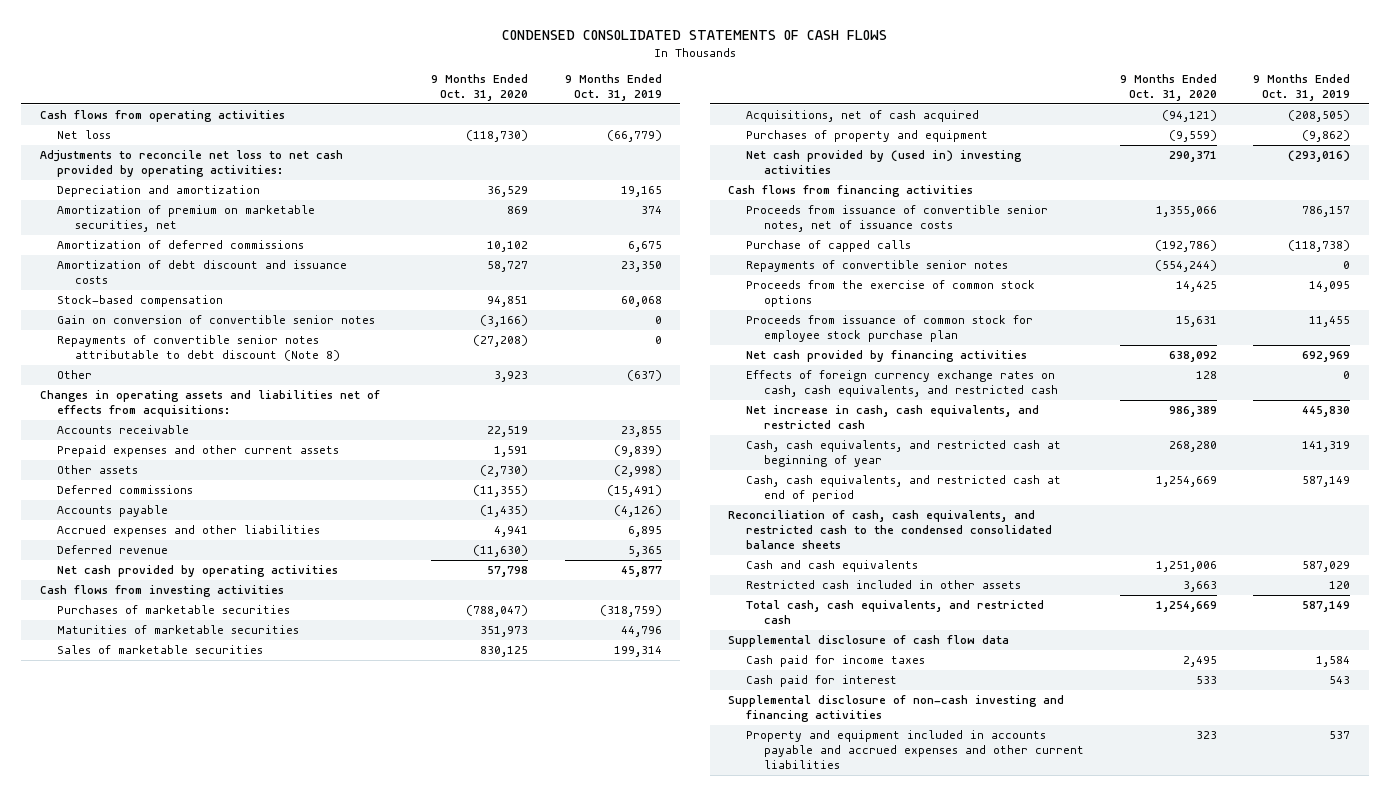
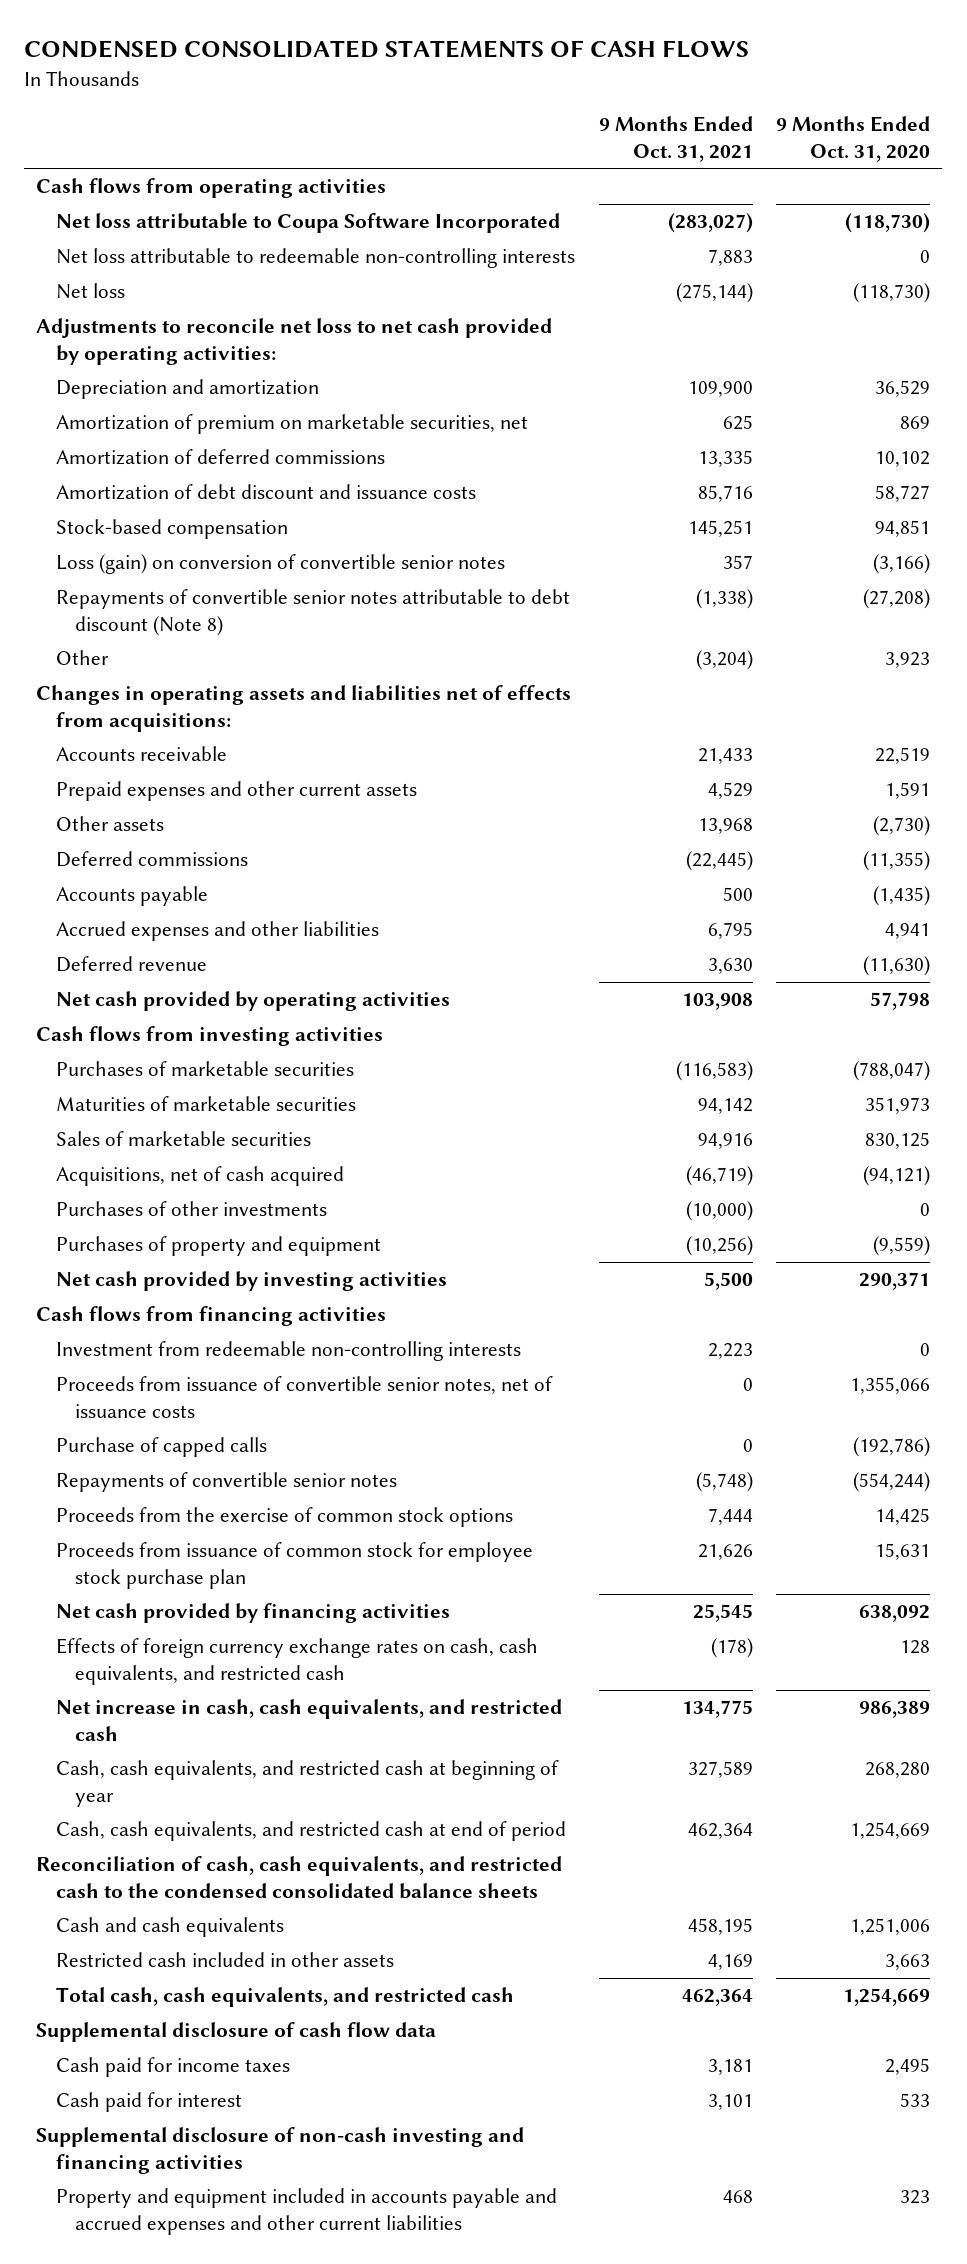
[564,73,662,101] 9 Months Ended Oct. 31, 2019 -> none
none -> [598,115,753,162] 9 Months Ended Oct. 31, 2021
none -> [55,213,560,234] Net loss attributable to Coupa Software Incorporated
none -> [55,248,575,269] Net loss attributable to redeemable non-controlling interests
[57,315,376,325] Gain on conversion of convertible senior notes -> [55,554,505,575] Loss (gain) on conversion of convertible senior notes
none -> [55,1201,327,1217] Purchases of other investments
[746,150,1023,175] Net cash provided by (used in) investing activities -> [55,1271,447,1292] Net cash provided by investing activities
none -> [55,1341,521,1362] Investment from redeemable non-controlling interests

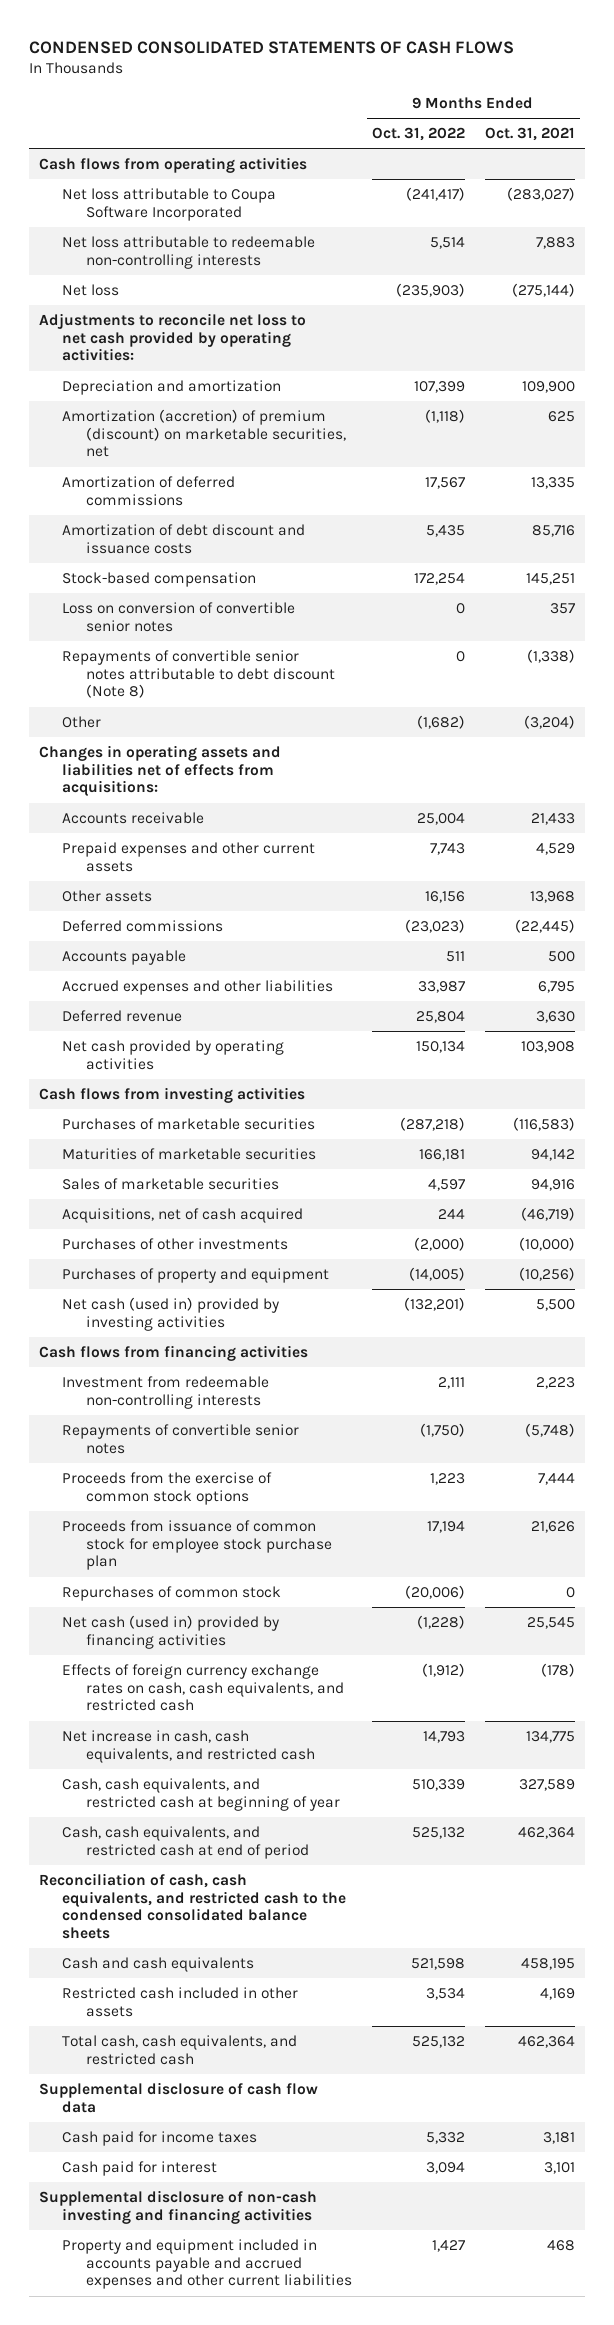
[776,115,931,162] 9 Months Ended Oct. 31, 2020 -> none
none -> [371,127,465,142] Oct. 31, 2022
[55,414,528,435] Amortization of premium on marketable securities, net -> [62,408,346,458] Amortization (accretion) of premium (discount) on marketable securities, net
[55,554,505,575] Loss (gain) on conversion of convertible senior notes -> [62,601,296,632] Loss on conversion of convertible senior notes
[55,1271,447,1292] Net cash provided by investing activities -> [62,1296,280,1331] Net cash (used in) provided by investing activities
[55,1376,553,1418] Proceeds from issuance of convertible senior notes, net of issuance costs -> none
[55,1437,267,1458] Purchase of capped calls -> none
none -> [62,1585,282,1601] Repurchases of common stock
[55,1603,450,1624] Net cash provided by financing activities -> [62,1614,280,1649] Net cash (used in) provided by financing activities

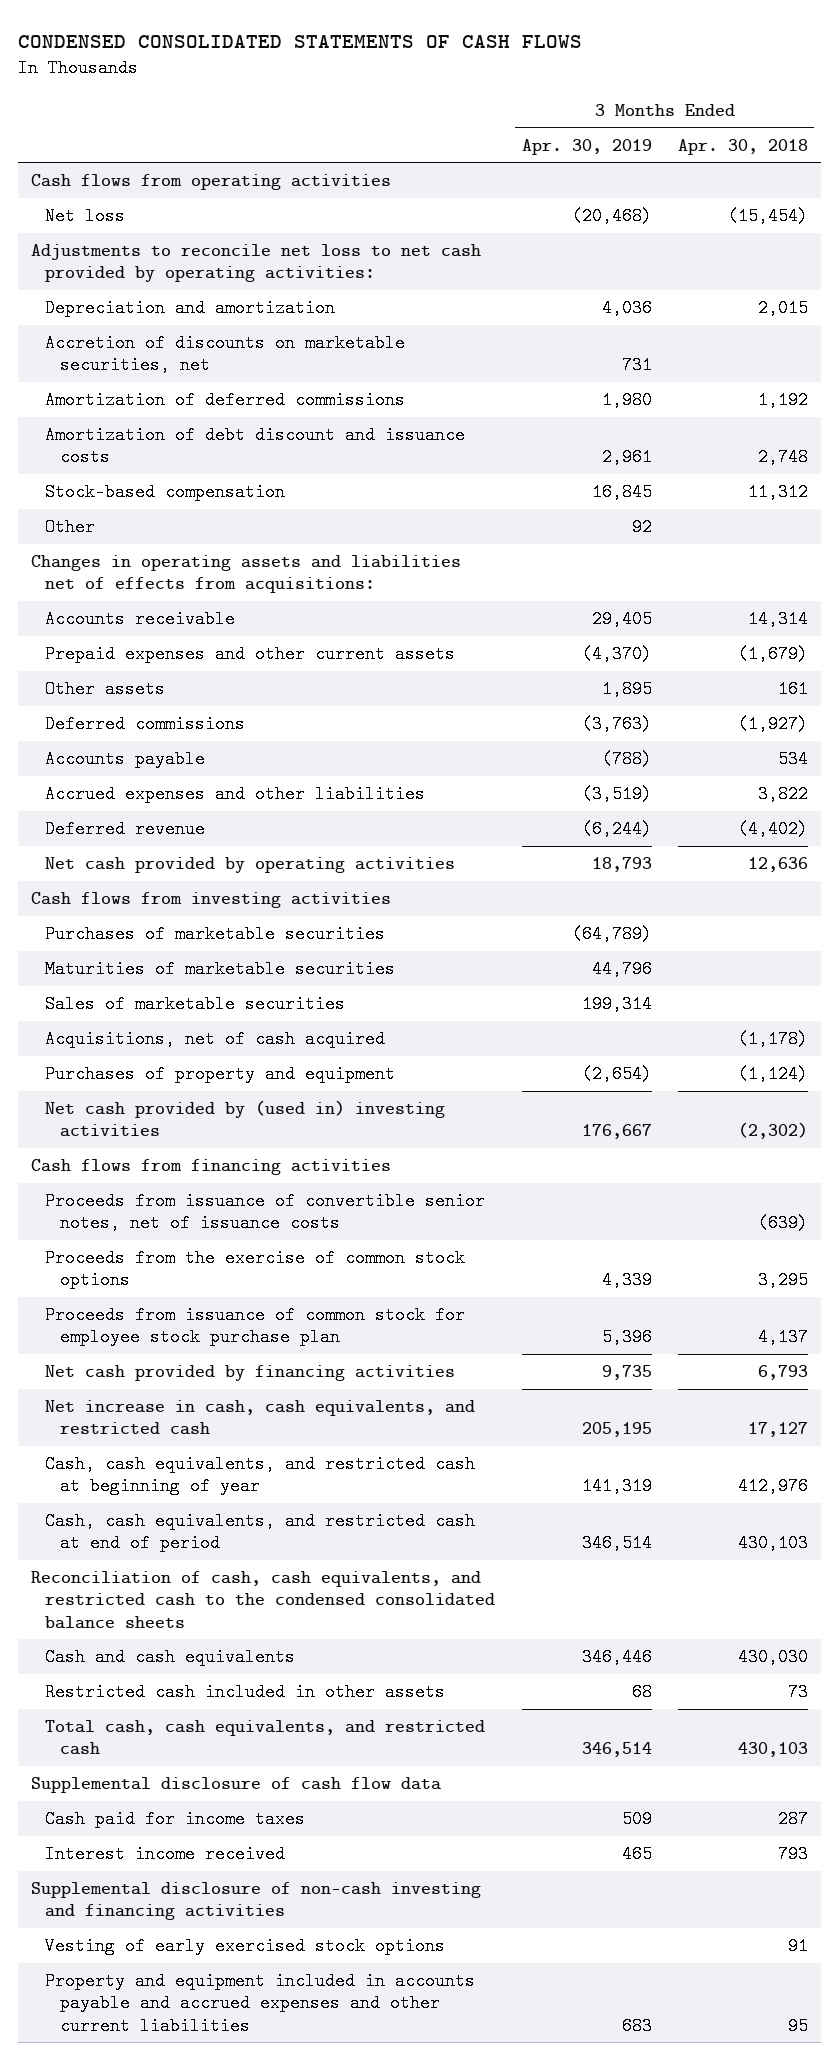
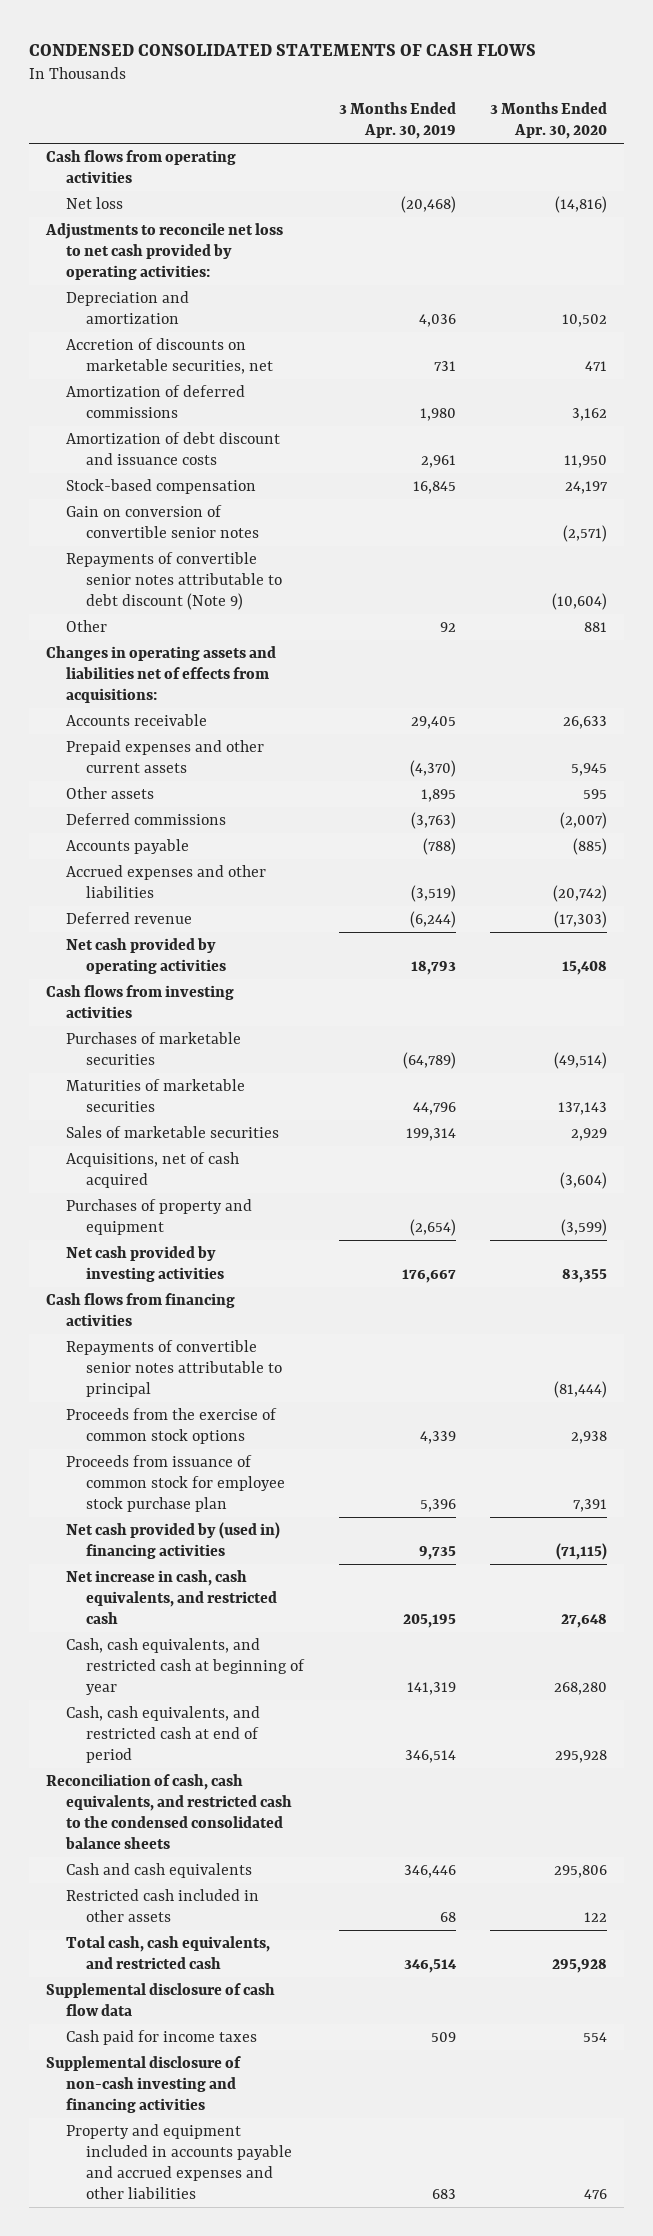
[677,138,808,155] Apr. 30, 2018 -> none
none -> [489,102,607,140] 3 Months Ended Apr. 30, 2020
none -> [66,504,260,538] Gain on conversion of convertible senior notes
none -> [66,551,283,610] Repayments of convertible senior notes attributable to debt discount (Note 9)
[45,1100,446,1138] Net cash provided by (used in) investing activities -> [66,1245,225,1282] Net cash provided by investing activities
[45,1192,486,1233] Proceeds from issuance of convertible senior notes, net of issuance costs -> none
none -> [66,1339,283,1397] Repayments of convertible senior notes attributable to principal
[45,1365,456,1382] Net cash provided by financing activities -> [66,1521,281,1559] Net cash provided by (used in) financing activities
[45,1845,286,1864] Interest income received -> none
[45,1937,446,1956] Vesting of early exercised stock options -> none
[45,1972,476,2035] Property and equipment included in accounts payable and accrued expenses and other current liabilities -> [66,2123,293,2199] Property and equipment included in accounts payable and accrued expenses and other liabilities

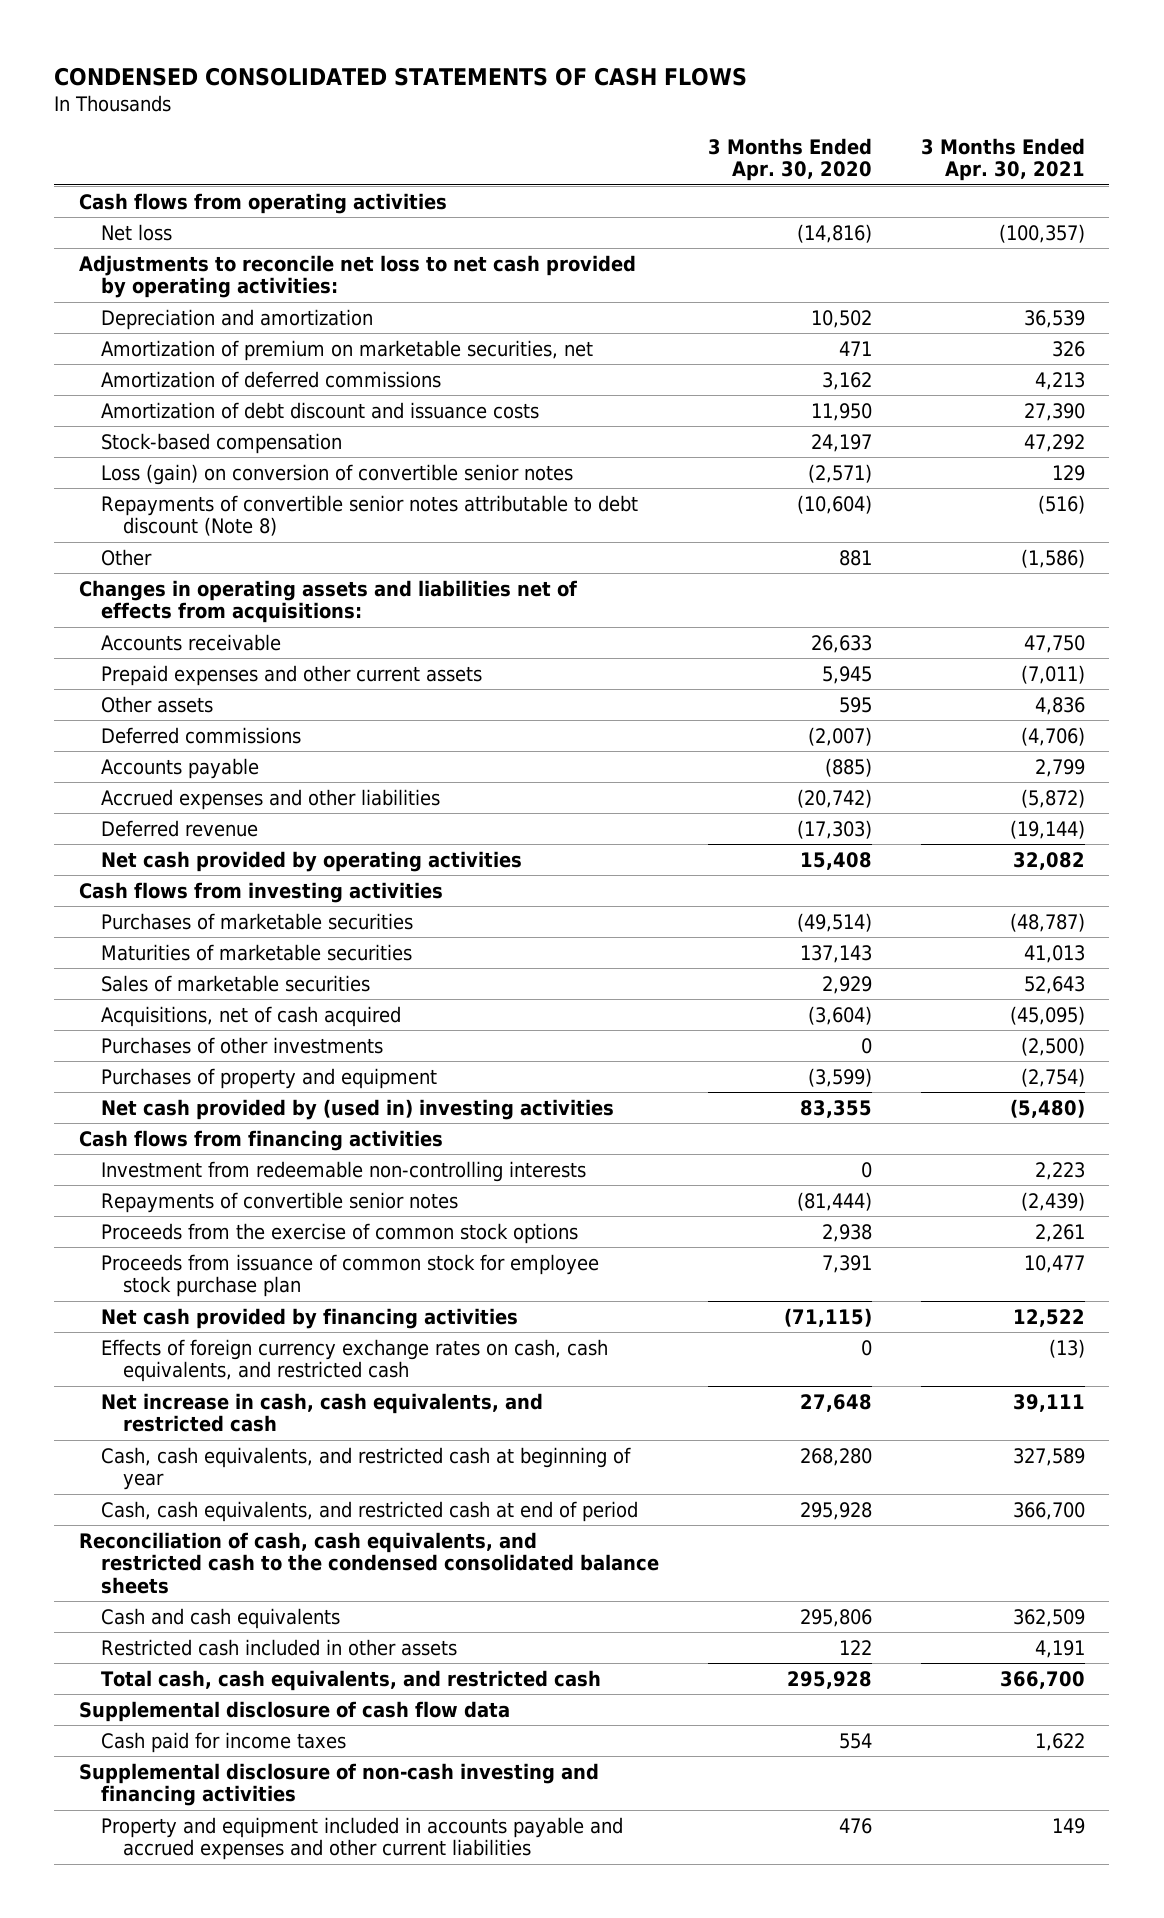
[338,102,456,140] 3 Months Ended Apr. 30, 2019 -> none
none -> [920,137,1085,182] 3 Months Ended Apr. 30, 2021
[66,337,274,374] Accretion of discounts on marketable securities, net -> [100,339,593,361] Amortization of premium on marketable securities, net
[66,504,260,538] Gain on conversion of convertible senior notes -> [100,463,573,485] Loss (gain) on conversion of convertible senior notes
[66,551,283,610] Repayments of convertible senior notes attributable to debt discount (Note 9) -> [100,494,638,537] Repayments of convertible senior notes attributable to debt discount (Note 8)
none -> [100,1036,383,1054] Purchases of other investments
[66,1245,225,1282] Net cash provided by investing activities -> [100,1098,614,1120] Net cash provided by (used in) investing activities
none -> [100,1160,586,1182] Investment from redeemable non-controlling interests
[66,1339,283,1397] Repayments of convertible senior notes attributable to principal -> [100,1191,458,1213] Repayments of convertible senior notes
[66,1521,281,1559] Net cash provided by (used in) financing activities -> [100,1307,518,1329] Net cash provided by financing activities
none -> [100,1338,608,1383] Effects of foreign currency exchange rates on cash, cash equivalents, and restricted cash
[66,2123,293,2199] Property and equipment included in accounts payable and accrued expenses and other liabilities -> [100,1816,623,1861] Property and equipment included in accounts payable and accrued expenses and other current liabilities

